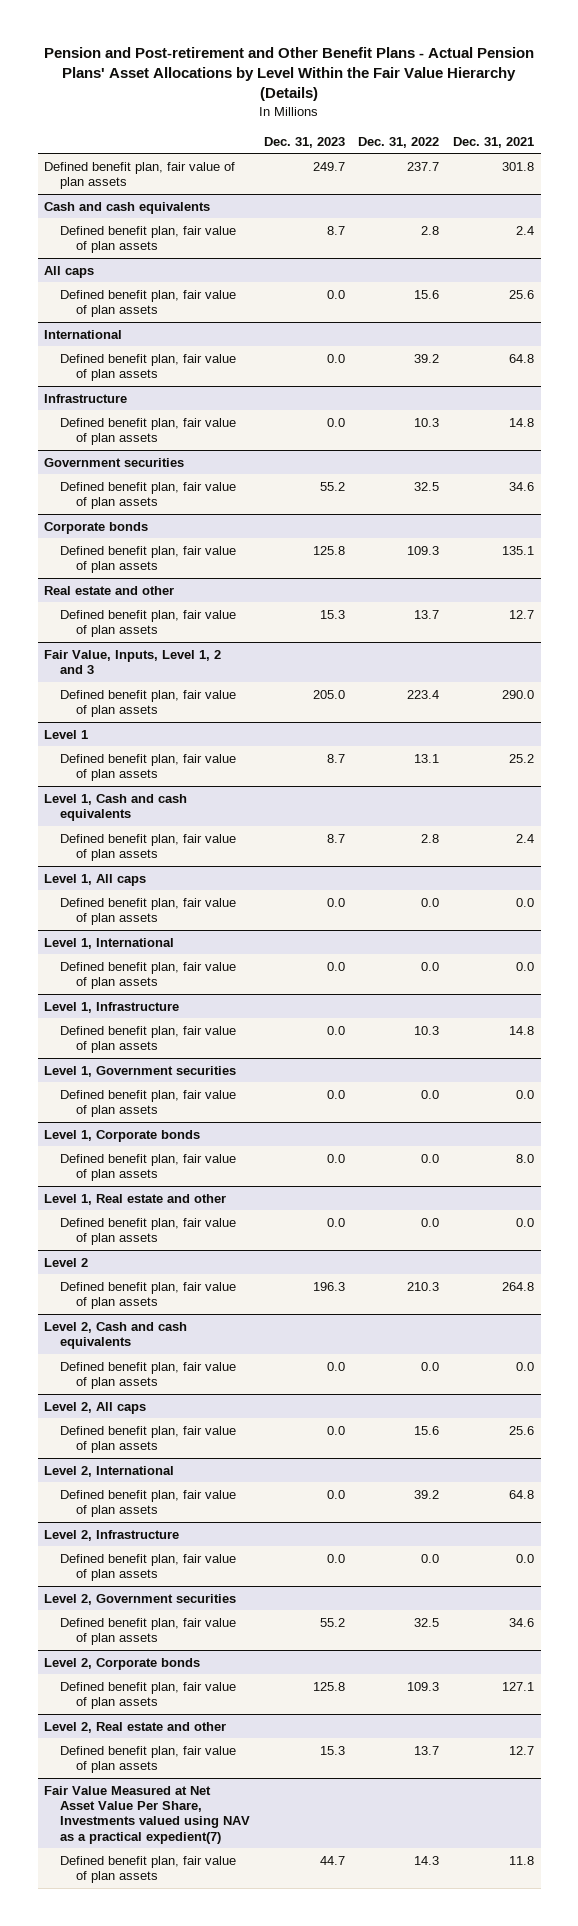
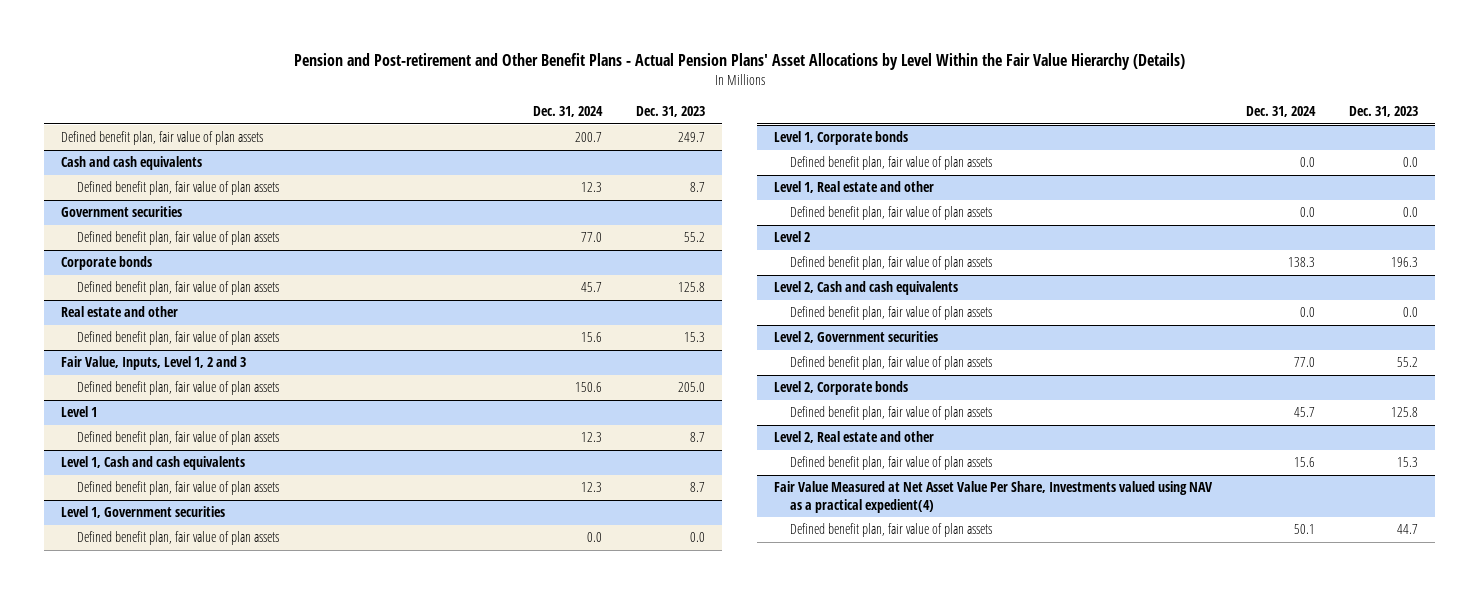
[358,136,440,148] Dec. 31, 2022 -> none
[452,136,534,148] Dec. 31, 2021 -> none
none -> [533,106,604,118] Dec. 31, 2024
[44,265,95,278] All caps -> none
[60,289,237,317] Defined benefit plan, fair value of plan assets -> none
[44,329,123,339] International -> none
[60,353,237,381] Defined benefit plan, fair value of plan assets -> none
[44,393,128,403] Infrastructure -> none
[60,417,237,445] Defined benefit plan, fair value of plan assets -> none
[44,873,147,886] Level 1, All caps -> none
[60,897,237,925] Defined benefit plan, fair value of plan assets -> none
[44,937,175,949] Level 1, International -> none
[60,961,237,989] Defined benefit plan, fair value of plan assets -> none
[44,1001,180,1013] Level 1, Infrastructure -> none
[60,1025,237,1053] Defined benefit plan, fair value of plan assets -> none
[44,1401,147,1414] Level 2, All caps -> none
[60,1425,237,1453] Defined benefit plan, fair value of plan assets -> none
[44,1465,175,1477] Level 2, International -> none
[60,1489,237,1517] Defined benefit plan, fair value of plan assets -> none
[44,1529,180,1541] Level 2, Infrastructure -> none
[60,1553,237,1581] Defined benefit plan, fair value of plan assets -> none
[44,1785,251,1844] Fair Value Measured at Net Asset Value Per Share, Investments valued using NAV as a practical expedient(7) -> [774,481,1214,513] Fair Value Measured at Net Asset Value Per Share, Investments valued using NAV as a practical expedient(4)

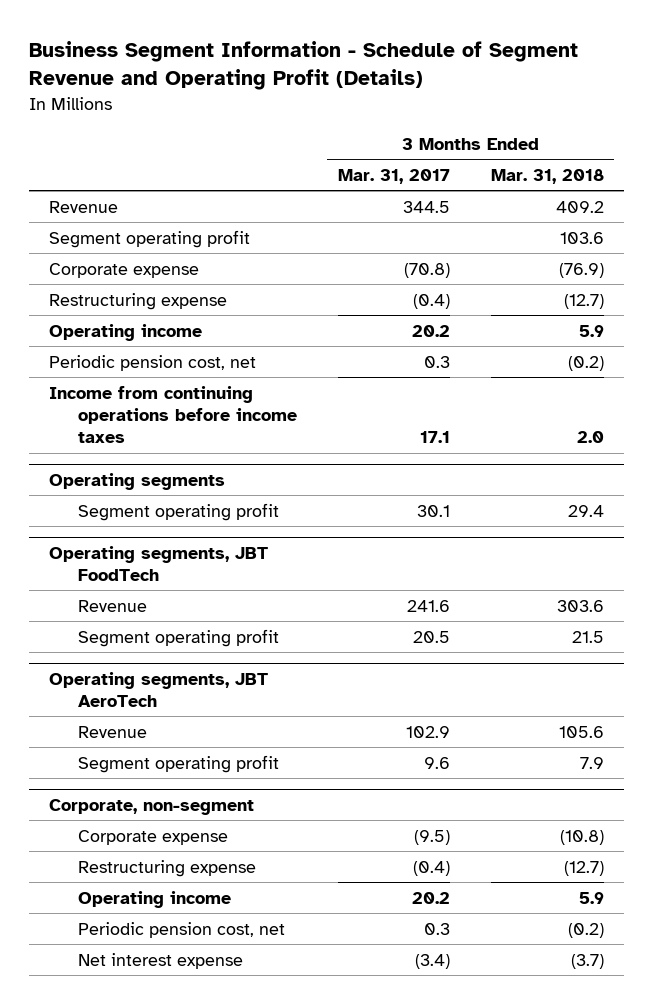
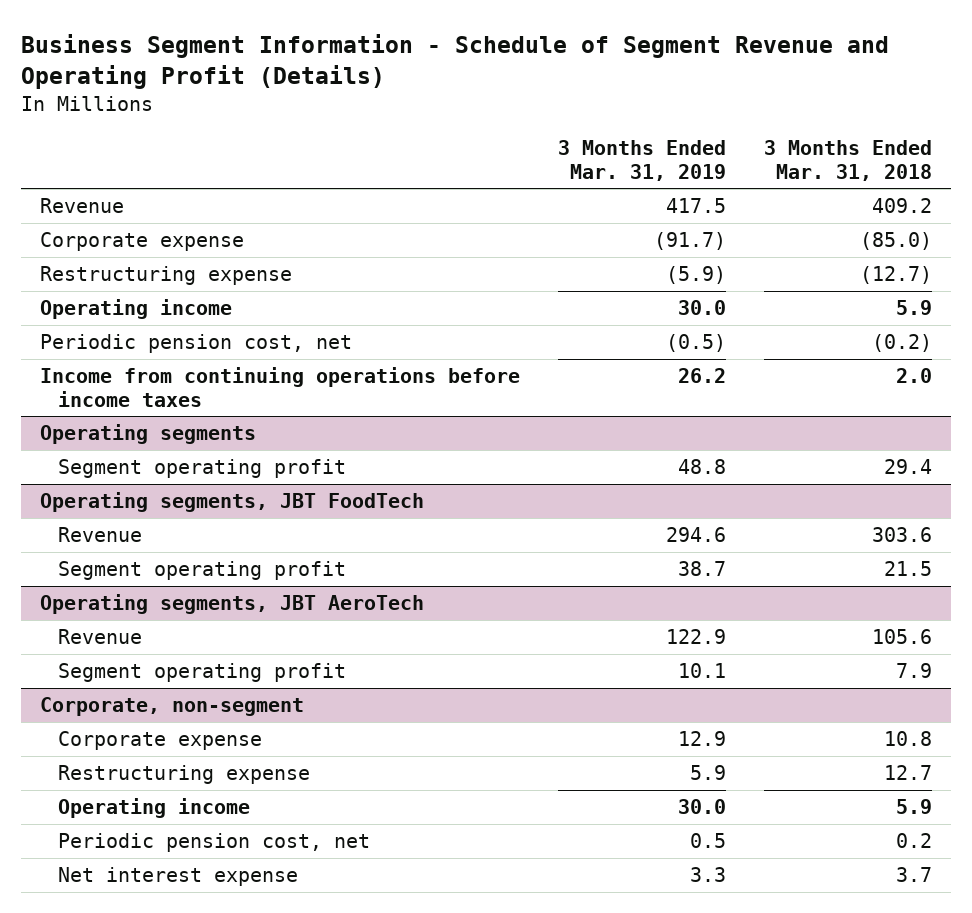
[337,168,450,184] Mar. 31, 2017 -> none
none -> [558,140,727,181] 3 Months Ended Mar. 31, 2019
[49,229,251,248] Segment operating profit -> none
[558,262,604,278] (76.9) -> [860,232,933,251] (85.0)
[559,829,604,845] (10.8) -> [884,731,933,747] 10.8
[563,860,604,876] (12.7) -> [884,765,933,781] 12.7
[567,922,604,938] (0.2) -> [896,833,933,849] 0.2
[570,953,604,969] (3.7) -> [896,867,933,883] 3.7

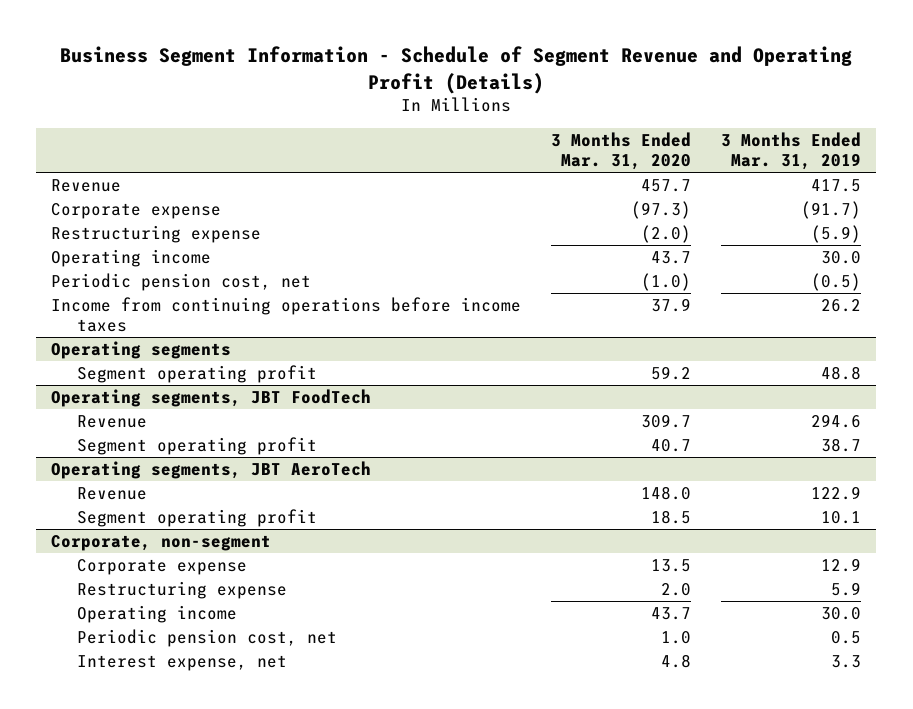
[764,140,933,181] 3 Months Ended Mar. 31, 2018 -> none
none -> [551,132,692,170] 3 Months Ended Mar. 31, 2020
[57,867,298,887] Net interest expense -> [76,655,287,672] Interest expense, net

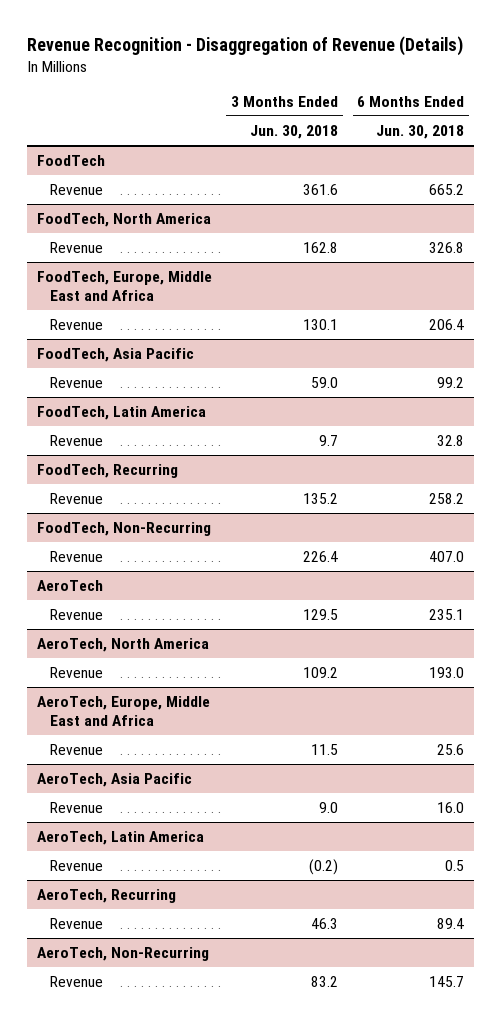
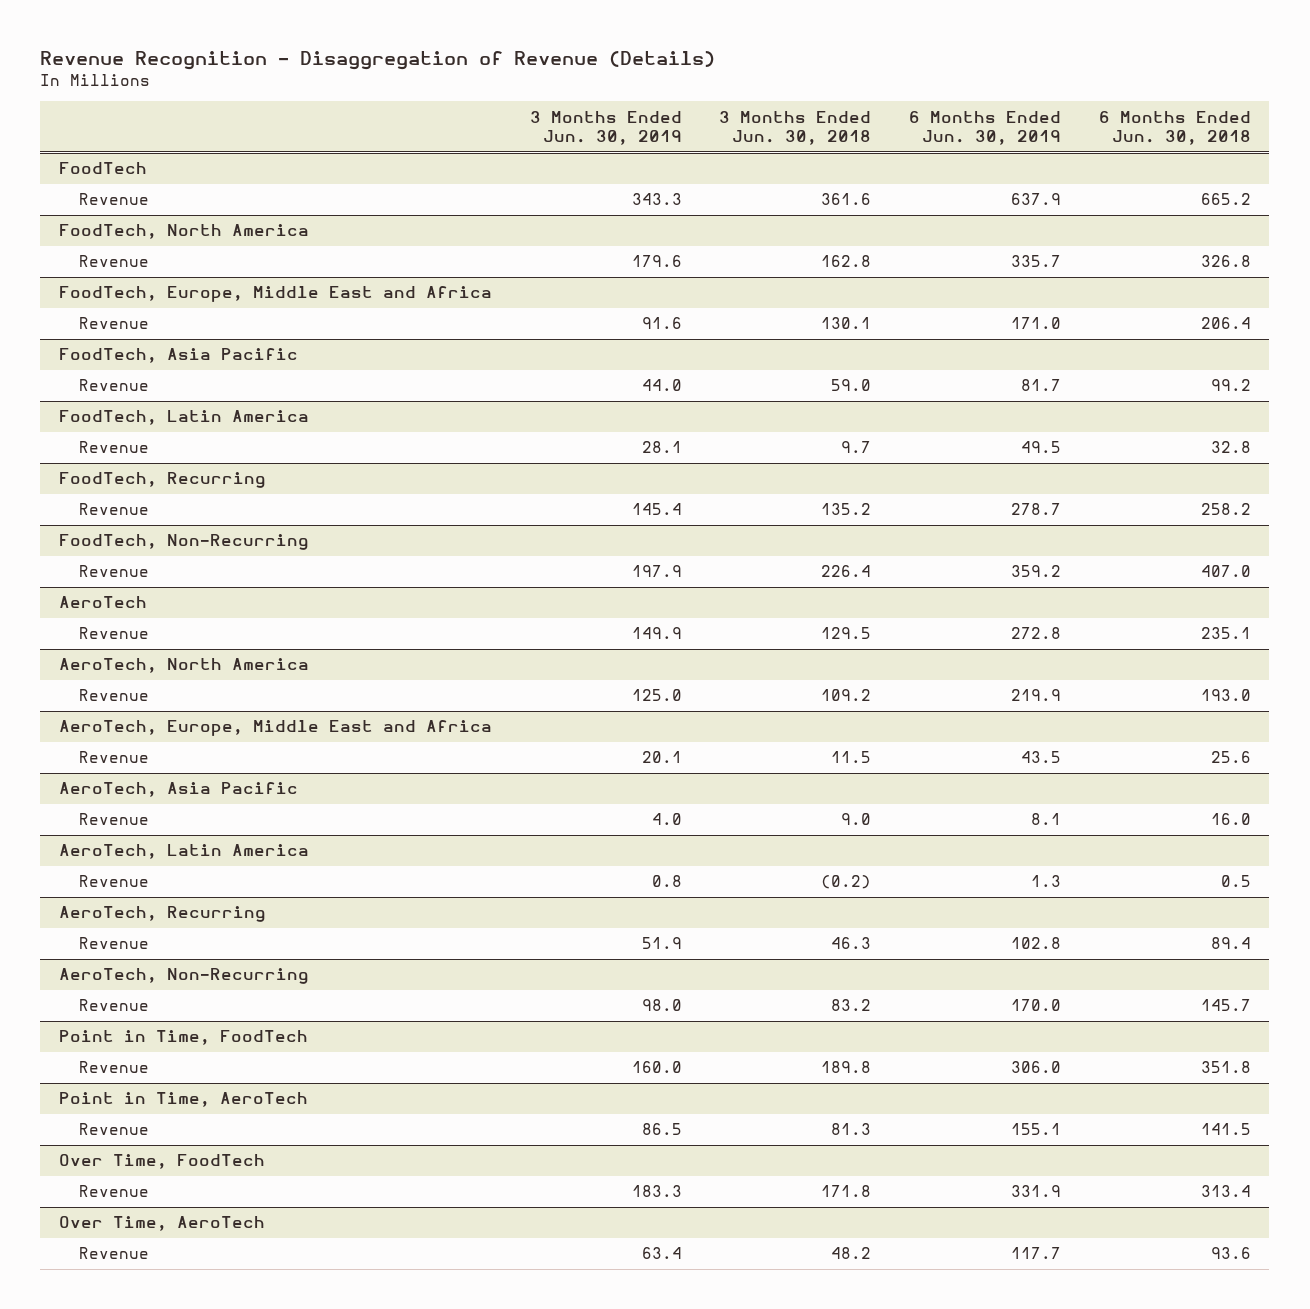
none -> [529,110,682,146] 3 Months Ended Jun. 30, 2019
none -> [909,110,1062,146] 6 Months Ended Jun. 30, 2019
none -> [59,1030,309,1046] Point in Time, FoodTech
none -> [78,1061,149,1074] Revenue
none -> [59,1092,309,1108] Point in Time, AeroTech
none -> [78,1123,149,1136] Revenue
none -> [59,1154,266,1170] Over Time, FoodTech
none -> [78,1185,149,1198] Revenue
none -> [59,1216,266,1232] Over Time, AeroTech
none -> [78,1247,149,1260] Revenue

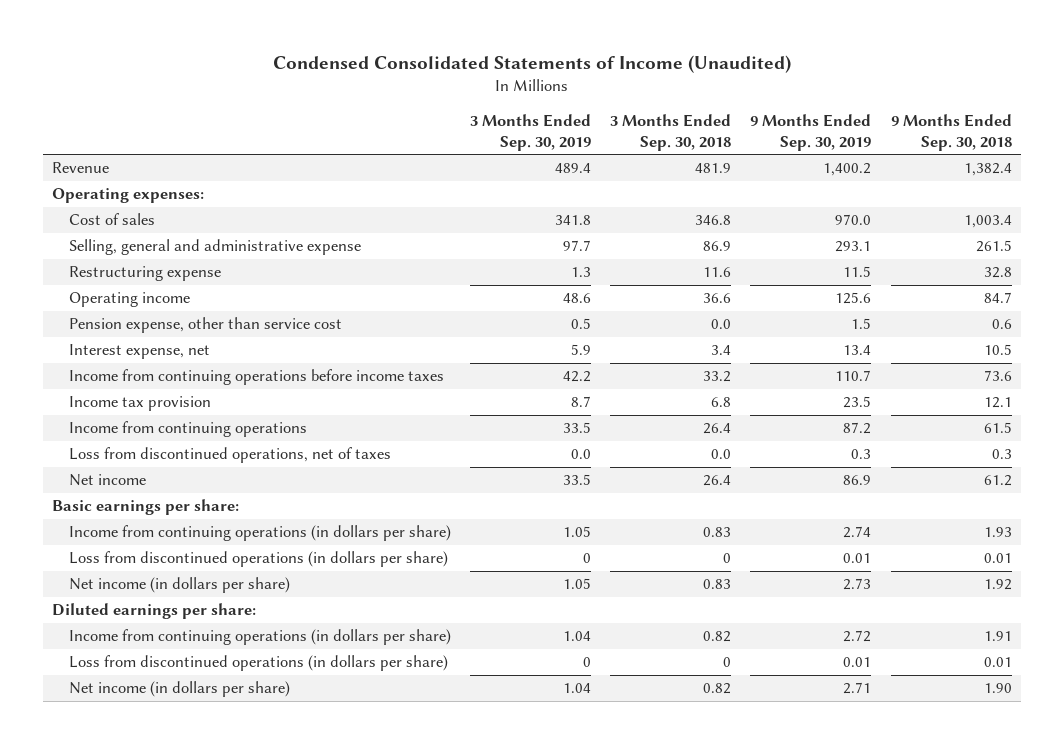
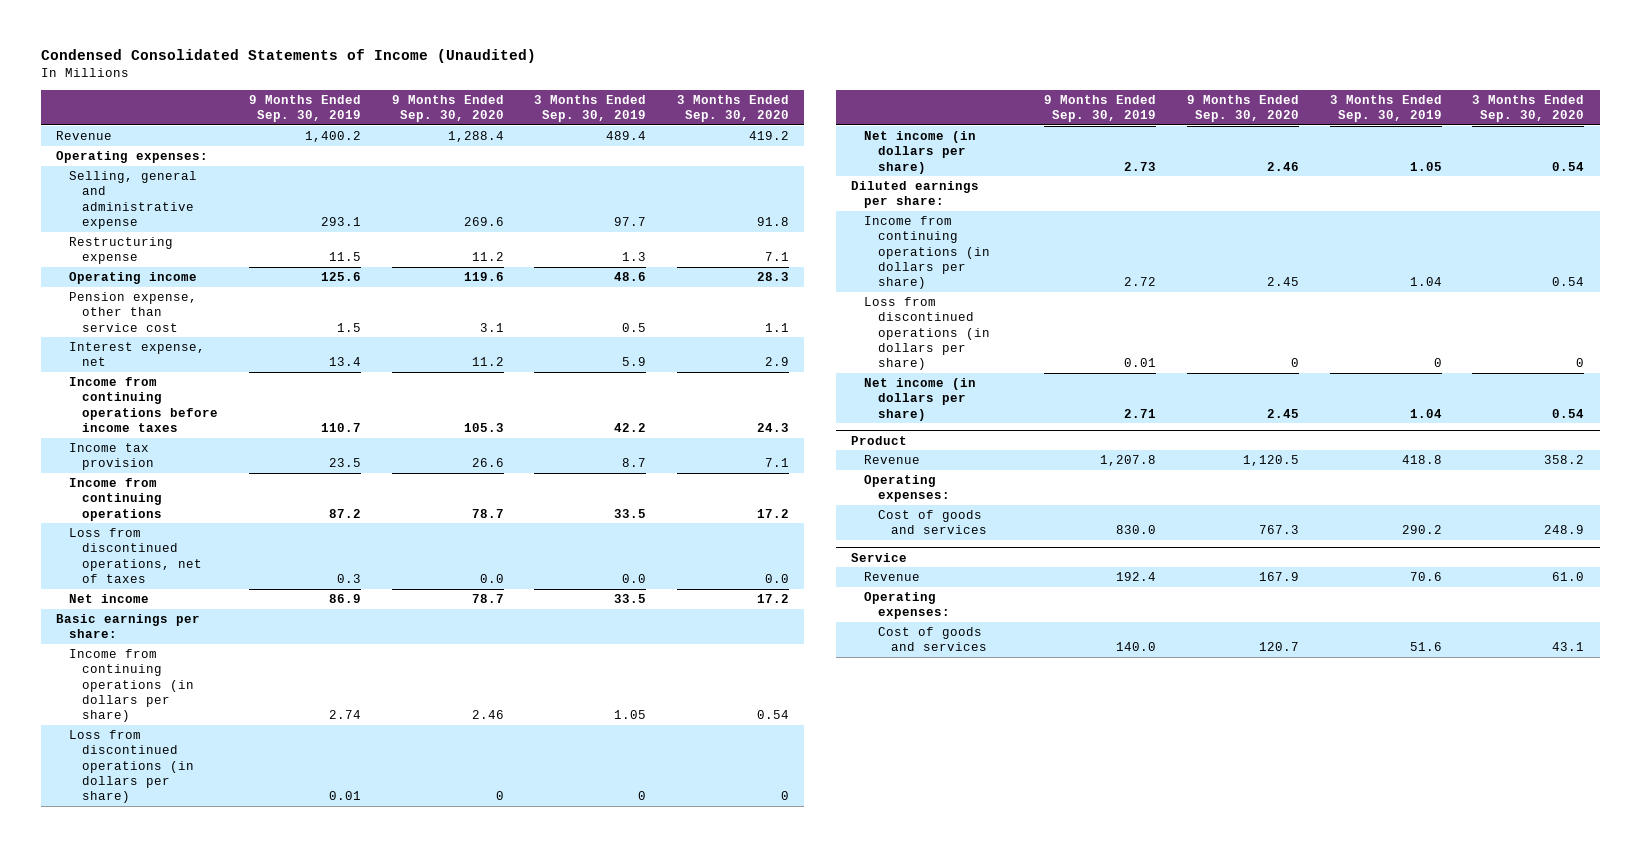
[610,114,732,151] 3 Months Ended Sep. 30, 2018 -> none
[890,114,1012,151] 9 Months Ended Sep. 30, 2018 -> none
none -> [391,94,504,122] 9 Months Ended Sep. 30, 2020
none -> [677,94,790,122] 3 Months Ended Sep. 30, 2020
[69,213,156,226] Cost of sales -> none
none -> [851,435,908,445] Product
none -> [864,455,921,465] Revenue
none -> [864,475,950,503] Operating expenses:
none -> [877,510,987,535] Cost of goods and services
none -> [851,552,908,562] Service
none -> [864,572,921,582] Revenue
none -> [864,592,950,620] Operating expenses:
none -> [877,627,987,652] Cost of goods and services

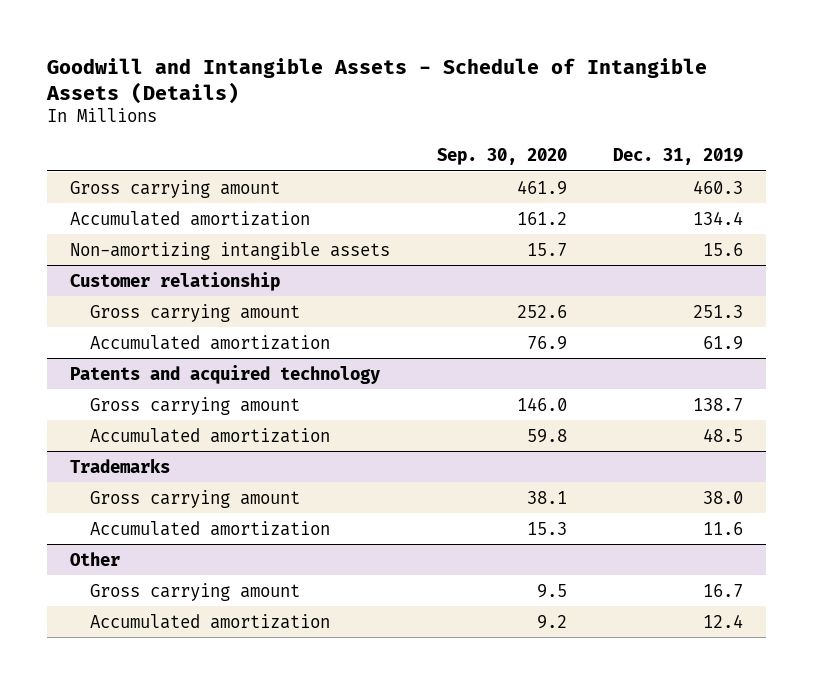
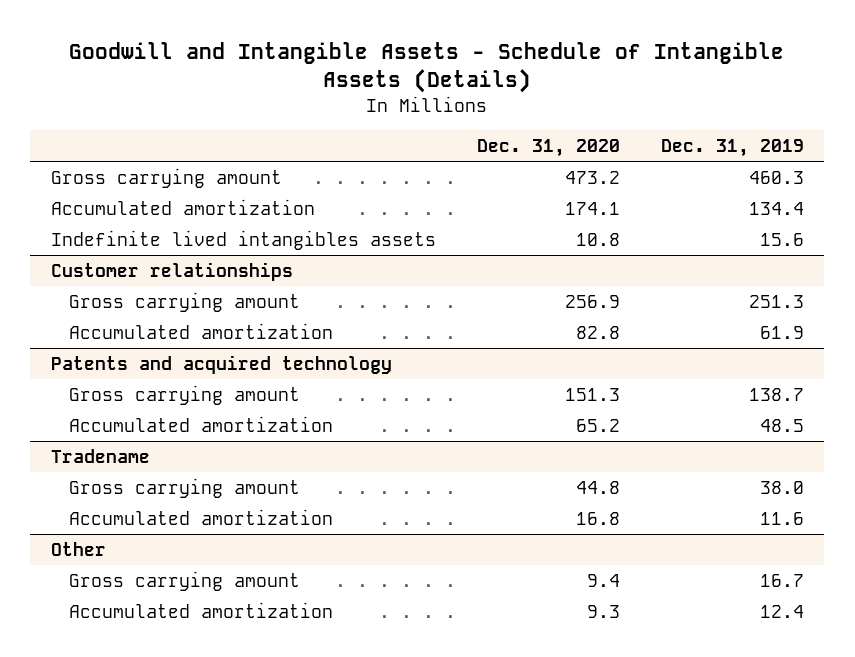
[436,147,567,165] Sep. 30, 2020 -> none
none -> [476,138,620,157] Dec. 31, 2020
[70,241,391,260] Non-amortizing intangible assets -> [50,230,436,251] Indefinite lived intangibles assets
[70,271,281,291] Customer relationship -> [50,262,293,282] Customer relationships
[70,457,171,473] Trademarks -> none
none -> [50,449,150,464] Tradename

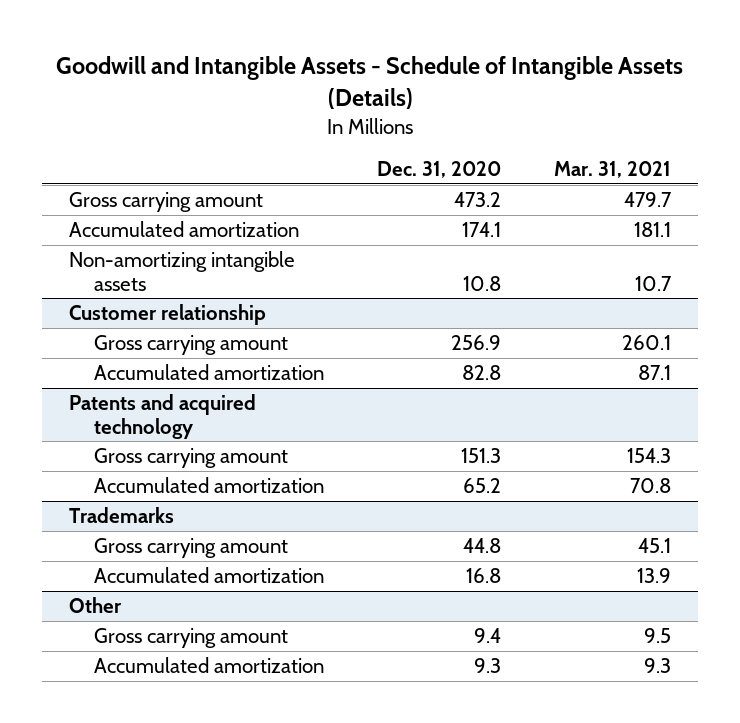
[660,138,804,157] Dec. 31, 2019 -> none
none -> [554,161,672,179] Mar. 31, 2021
[50,230,436,251] Indefinite lived intangibles assets -> [69,251,296,291] Non-amortizing intangible assets
[50,262,293,282] Customer relationships -> [69,304,267,326] Customer relationship
[50,449,150,464] Tradename -> none
none -> [69,507,175,524] Trademarks

